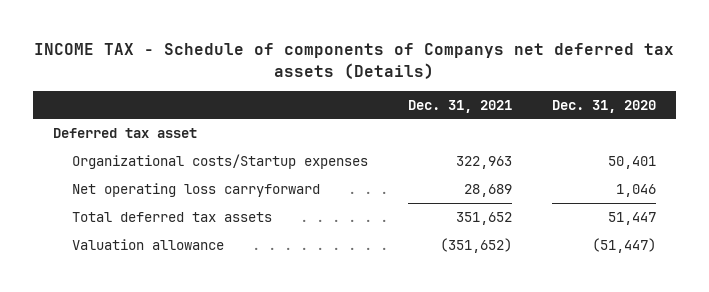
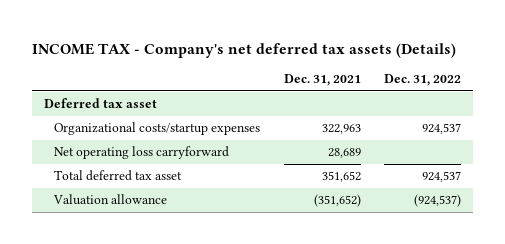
[34,42,675,79] INCOME TAX - Schedule of components of Companys net deferred tax assets (Details) -> [32,42,457,58] INCOME TAX - Company's net deferred tax assets (Details)
[551,99,656,113] Dec. 31, 2020 -> none
none -> [384,74,462,87] Dec. 31, 2022
[72,153,369,169] Organizational costs/Startup expenses -> [53,122,260,136] Organizational costs/startup expenses
[72,211,273,222] Total deferred tax assets -> [53,170,182,182] Total deferred tax asset

